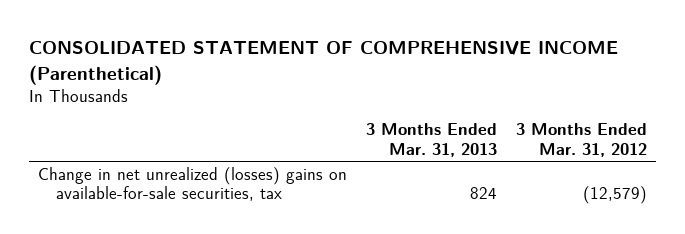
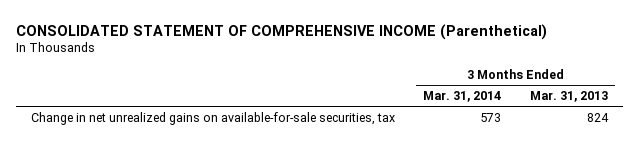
[515,123,647,157] 3 Months Ended Mar. 31, 2012 -> none
none -> [423,91,502,103] Mar. 31, 2014
[38,166,348,202] Change in net unrealized (losses) gains on available-for-sale securities, tax -> [30,111,395,125] Change in net unrealized gains on available-for-sale securities, tax

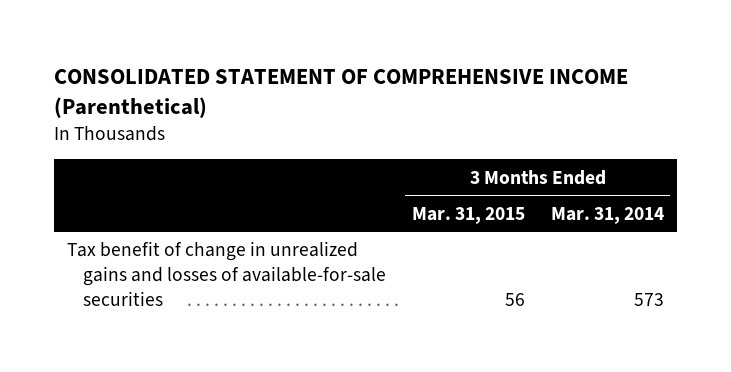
[530,91,609,103] Mar. 31, 2013 -> none
none -> [411,206,525,224] Mar. 31, 2015
[30,111,395,125] Change in net unrealized gains on available-for-sale securities, tax -> [66,241,386,306] Tax benefit of change in unrealized gains and losses of available-for-sale securities

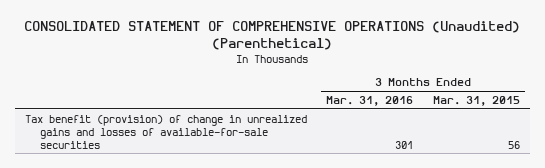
[53,68,628,118] CONSOLIDATED STATEMENT OF COMPREHENSIVE INCOME (Parenthetical) -> [24,21,521,51] CONSOLIDATED STATEMENT OF COMPREHENSIVE OPERATIONS (Unaudited) (Parenthetical)
[550,206,664,224] Mar. 31, 2014 -> none
none -> [326,96,414,107] Mar. 31, 2016
[66,241,386,306] Tax benefit of change in unrealized gains and losses of available-for-sale securities -> [24,115,307,149] Tax benefit (provision) of change in unrealized gains and losses of available-for-sale securities

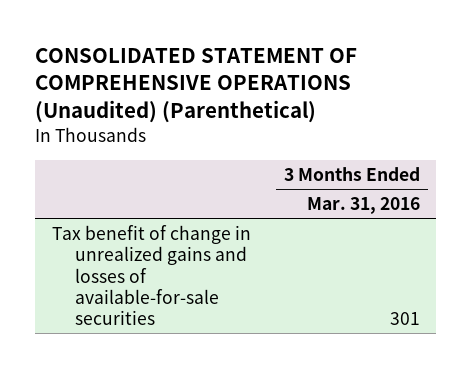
[433,96,521,107] Mar. 31, 2015 -> none
[24,115,307,149] Tax benefit (provision) of change in unrealized gains and losses of available-for-sale securities -> [51,225,251,325] Tax benefit of change in unrealized gains and losses of available-for-sale securities

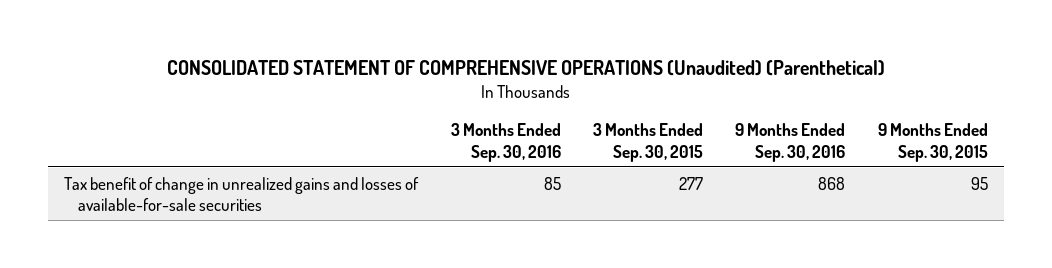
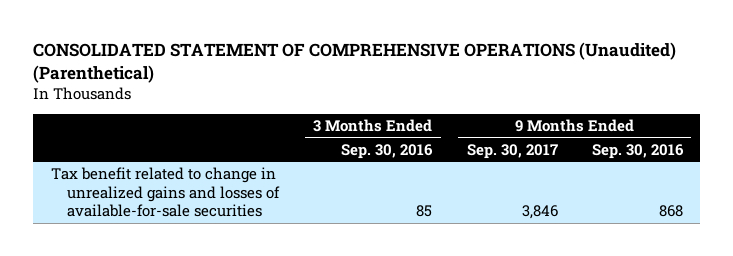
[592,123,703,162] 3 Months Ended Sep. 30, 2015 -> none
[877,123,988,162] 9 Months Ended Sep. 30, 2015 -> none
none -> [466,143,558,159] Sep. 30, 2017
[64,176,420,212] Tax benefit of change in unrealized gains and losses of available-for-sale securities -> [50,167,281,218] Tax benefit related to change in unrealized gains and losses of available-for-sale securities

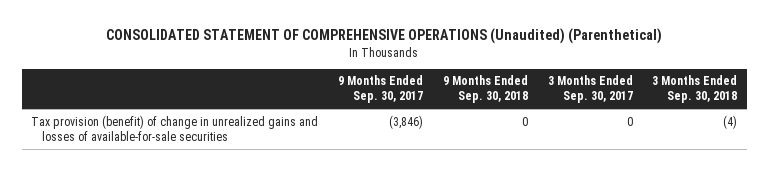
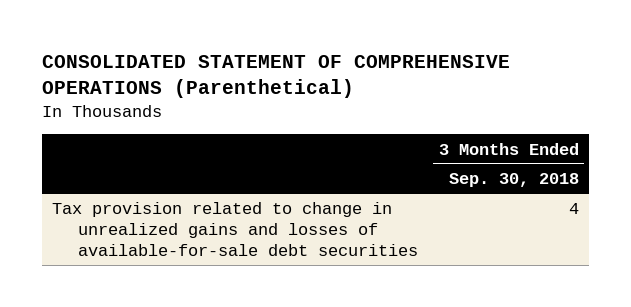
[106,28,663,45] CONSOLIDATED STATEMENT OF COMPREHENSIVE OPERATIONS (Unaudited) (Parenthetical) -> [41,54,510,99] CONSOLIDATED STATEMENT OF COMPREHENSIVE OPERATIONS (Parenthetical)
[338,75,424,104] 9 Months Ended Sep. 30, 2017 -> none
[442,75,528,104] 9 Months Ended Sep. 30, 2018 -> none
[547,75,633,104] 3 Months Ended Sep. 30, 2017 -> none
[31,114,319,141] Tax provision (benefit) of change in unrealized gains and losses of available-for-sale securities -> [52,202,418,256] Tax provision related to change in unrealized gains and losses of available-for-sale debt securities
[723,114,738,129] (4) -> [568,203,579,215] 4

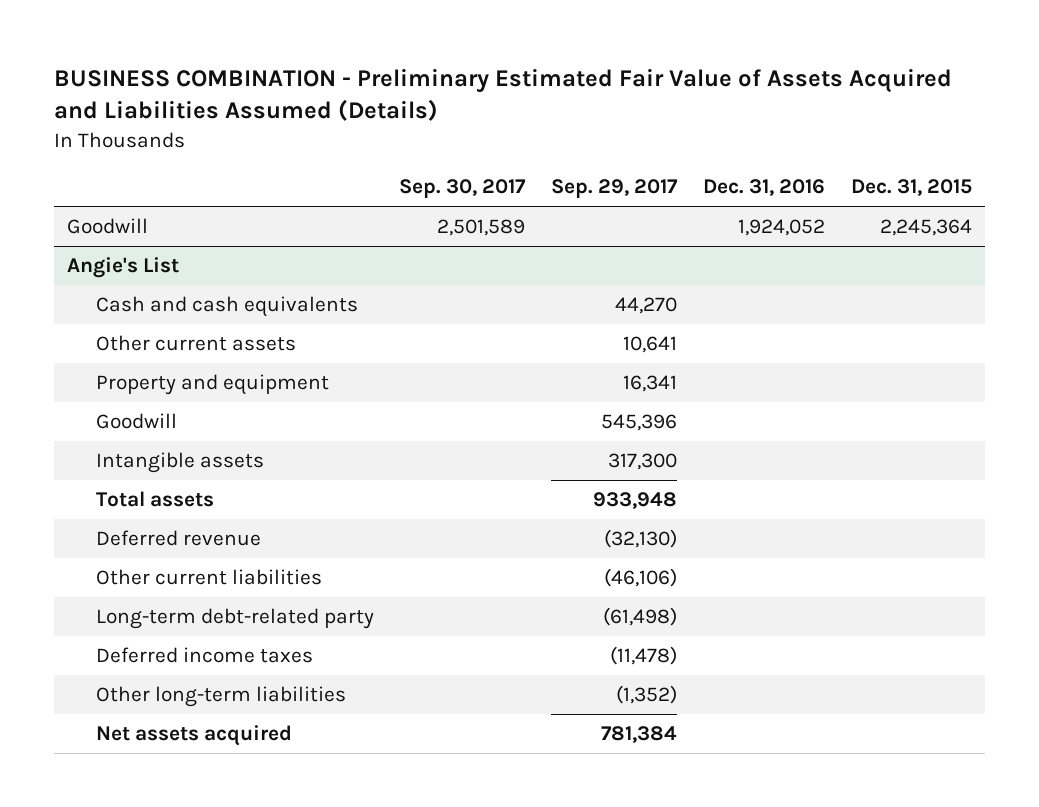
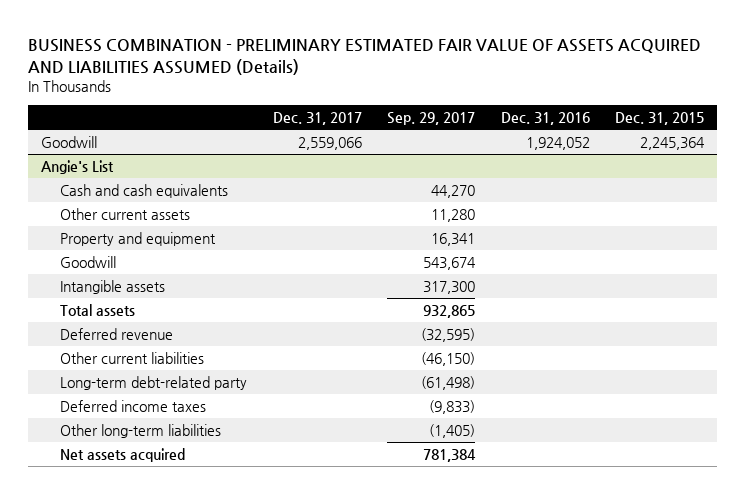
[53,68,952,122] BUSINESS COMBINATION - Preliminary Estimated Fair Value of Assets Acquired and Liabilities Assumed (Details) -> [28,39,702,76] BUSINESS COMBINATION - PRELIMINARY ESTIMATED FAIR VALUE OF ASSETS ACQUIRED AND LIABILITIES ASSUMED (Details)
[399,179,527,199] Sep. 30, 2017 -> none
none -> [272,112,362,126] Dec. 31, 2017
[623,335,678,353] 10,641 -> [431,208,476,222] 11,280
[601,413,678,431] 545,396 -> [423,256,477,270] 543,674
[593,491,678,509] 933,948 -> [423,304,476,318] 932,865
[604,528,678,548] (32,130) -> [421,327,476,342] (32,595)
[604,567,678,587] (46,106) -> [421,351,476,366] (46,150)
[610,645,678,665] (11,478) -> [429,399,476,414] (9,833)
[616,684,678,704] (1,352) -> [429,423,476,438] (1,405)

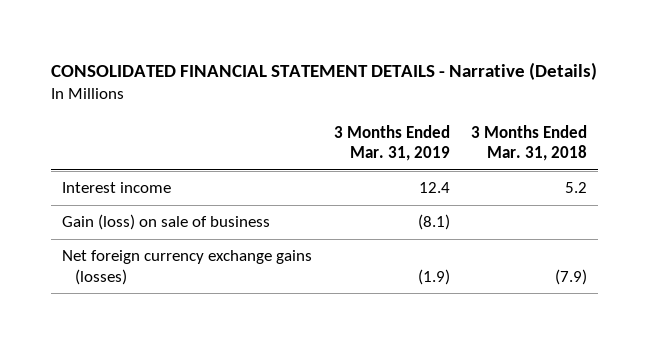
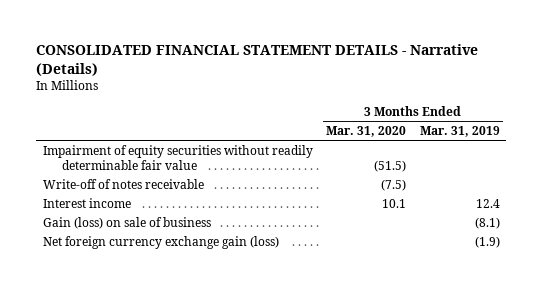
[471,124,588,162] 3 Months Ended Mar. 31, 2018 -> none
none -> [326,126,407,138] Mar. 31, 2020
none -> [42,144,313,171] Impairment of equity securities without readily determinable fair value
none -> [42,178,204,189] Write-off of notes receivable
[61,250,312,285] Net foreign currency exchange gains (losses) -> [42,235,279,249] Net foreign currency exchange gain (loss)

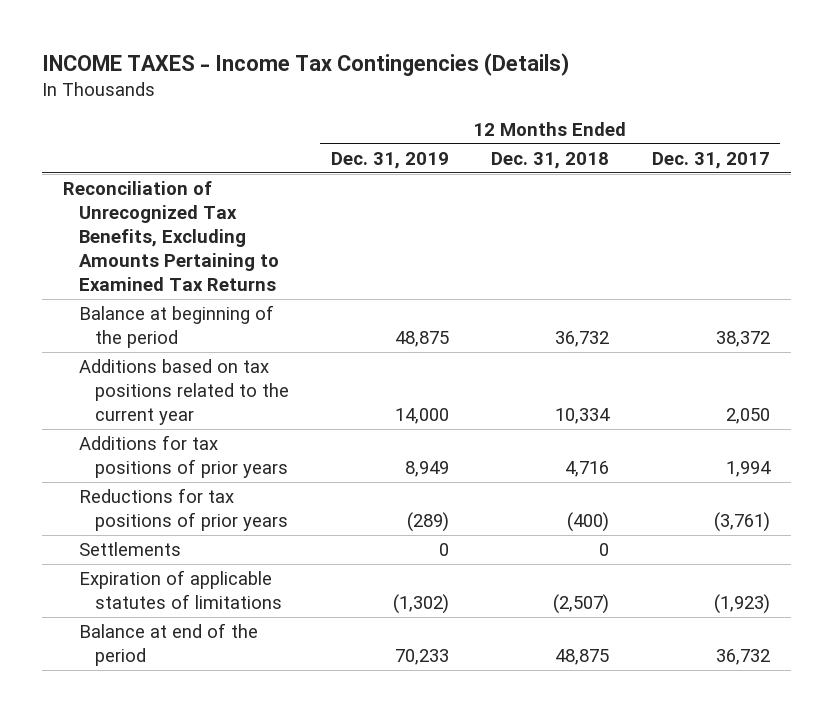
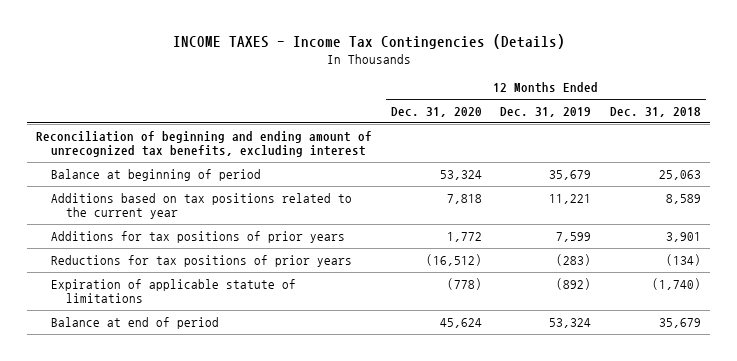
[651,151,770,169] Dec. 31, 2017 -> none
none -> [390,107,482,118] Dec. 31, 2020
[79,542,182,557] Settlements -> none
[63,181,280,292] Reconciliation of Unrecognized Tax Benefits, Excluding Amounts Pertaining to Examined Tax Returns -> [36,130,373,158] Reconciliation of beginning and ending amount of unrecognized tax benefits, excluding interest
[79,305,275,349] Balance at beginning of the period -> [51,168,262,181] Balance at beginning of period
[395,331,450,348] 48,875 -> [549,169,592,180] 35,679
[555,331,610,348] 36,732 -> [659,169,702,180] 25,063
[395,408,450,425] 14,000 -> [549,193,592,204] 11,221
[555,408,611,425] 10,334 -> [666,193,702,204] 8,589
[405,461,450,478] 8,949 -> [556,231,592,242] 7,599
[565,461,610,478] 4,716 -> [666,231,702,242] 3,901
[407,512,450,533] (289) -> [556,253,592,266] (283)
[567,512,610,533] (400) -> [666,253,702,266] (134)
[79,570,282,610] Expiration of applicable statutes of limitations -> [51,278,297,304] Expiration of applicable statute of limitations
[393,594,450,615] (1,302) -> [556,277,592,290] (892)
[553,594,610,615] (2,507) -> [652,277,702,290] (1,740)
[79,623,259,667] Balance at end of the period -> [51,316,220,329] Balance at end of period
[395,649,450,666] 70,233 -> [549,317,592,328] 53,324
[555,649,610,666] 48,875 -> [659,317,702,328] 35,679

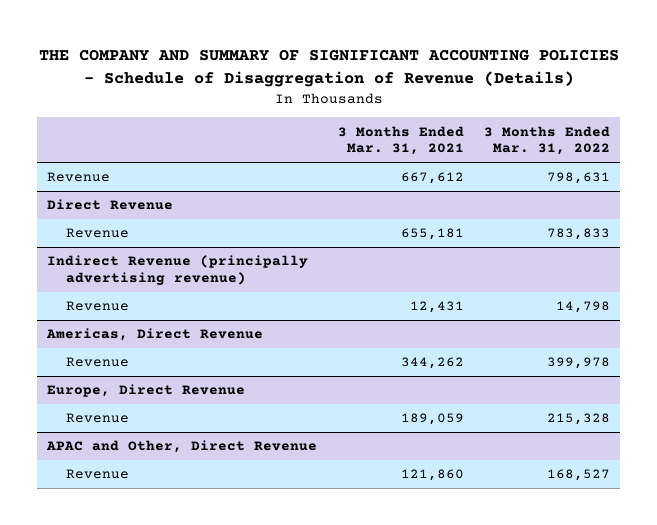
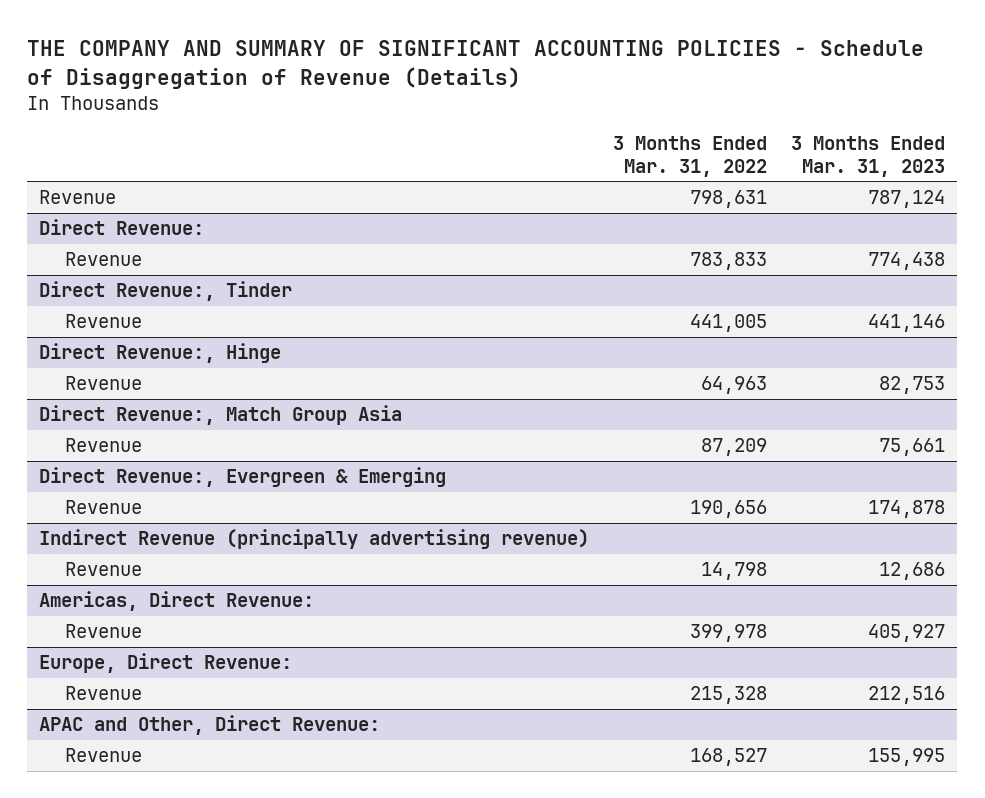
[337,125,464,156] 3 Months Ended Mar. 31, 2021 -> none
none -> [791,136,946,177] 3 Months Ended Mar. 31, 2023
[47,199,174,211] Direct Revenue -> [39,219,205,236] Direct Revenue:
none -> [39,281,293,302] Direct Revenue:, Tinder
none -> [64,314,142,329] Revenue
none -> [39,343,282,364] Direct Revenue:, Hinge
none -> [64,376,142,391] Revenue
none -> [39,405,403,426] Direct Revenue:, Match Group Asia
none -> [64,438,142,453] Revenue
none -> [39,467,447,488] Direct Revenue:, Evergreen & Emerging
none -> [64,500,142,515] Revenue
[46,328,264,342] Americas, Direct Revenue -> [39,591,315,612] Americas, Direct Revenue:
[47,384,246,398] Europe, Direct Revenue -> [39,653,293,674] Europe, Direct Revenue:
[46,440,318,454] APAC and Other, Direct Revenue -> [39,715,381,736] APAC and Other, Direct Revenue:

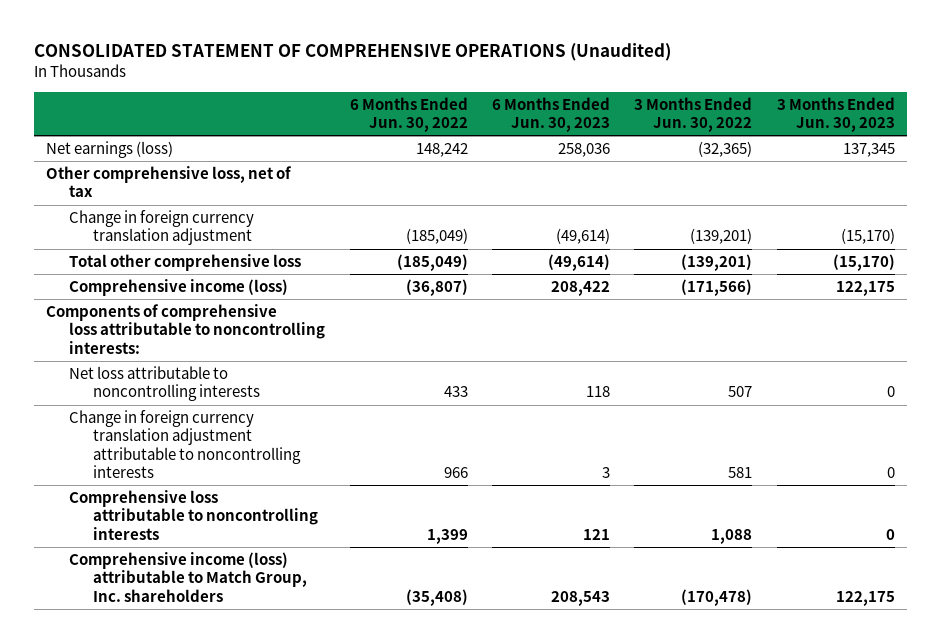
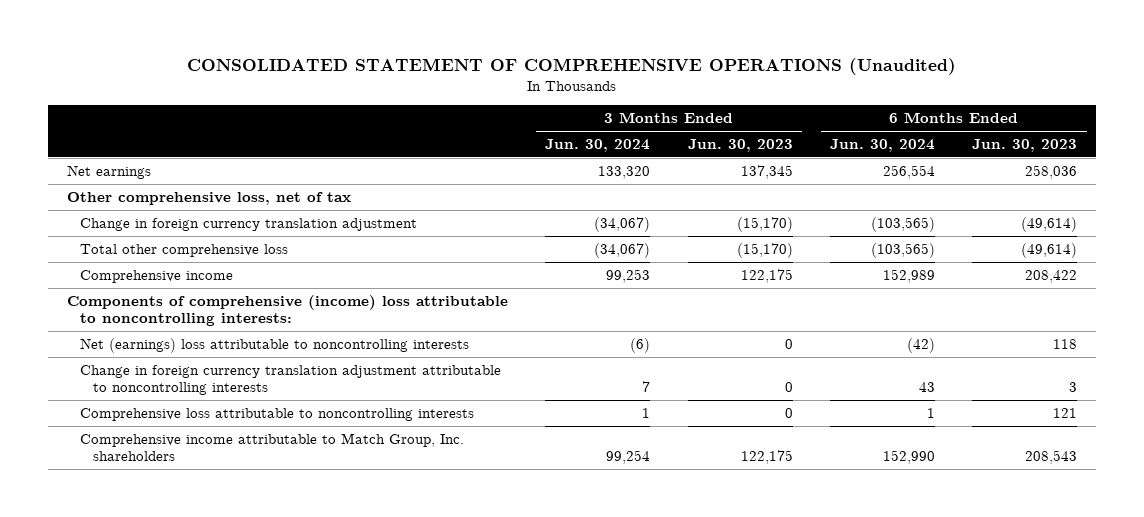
[349,96,468,133] 6 Months Ended Jun. 30, 2022 -> none
[634,96,753,133] 3 Months Ended Jun. 30, 2022 -> none
none -> [545,138,651,152] Jun. 30, 2024
none -> [829,138,935,152] Jun. 30, 2024
[45,141,173,159] Net earnings (loss) -> [67,164,152,179] Net earnings
[69,279,289,297] Comprehensive income (loss) -> [79,269,233,283] Comprehensive income
[45,304,326,354] Components of comprehensive loss attributable to noncontrolling interests: -> [67,294,509,326] Components of comprehensive (income) loss attributable to noncontrolling interests:
[69,366,261,402] Net loss attributable to noncontrolling interests -> [79,337,469,353] Net (earnings) loss attributable to noncontrolling interests
[69,552,308,602] Comprehensive income (loss) attributable to Match Group, Inc. shareholders -> [79,432,464,461] Comprehensive income attributable to Match Group, Inc. shareholders

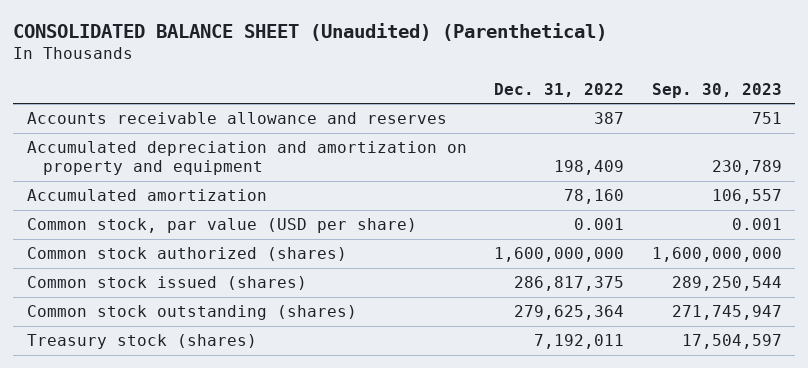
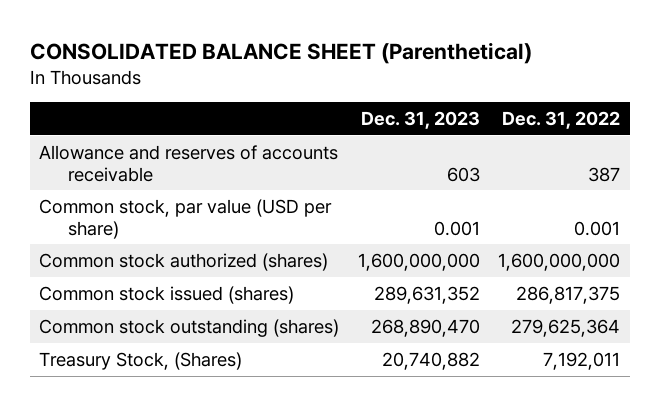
[12,22,607,41] CONSOLIDATED BALANCE SHEET (Unaudited) (Parenthetical) -> [29,41,532,64] CONSOLIDATED BALANCE SHEET (Parenthetical)
[651,82,782,98] Sep. 30, 2023 -> none
none -> [360,111,480,130] Dec. 31, 2023
[26,141,467,176] Accumulated depreciation and amortization on property and equipment -> none
[26,189,267,202] Accumulated amortization -> none
[26,112,447,125] Accounts receivable allowance and reserves -> [39,144,339,182] Allowance and reserves of accounts receivable
[26,334,257,350] Treasury stock (shares) -> [39,351,243,370] Treasury Stock, (Shares)

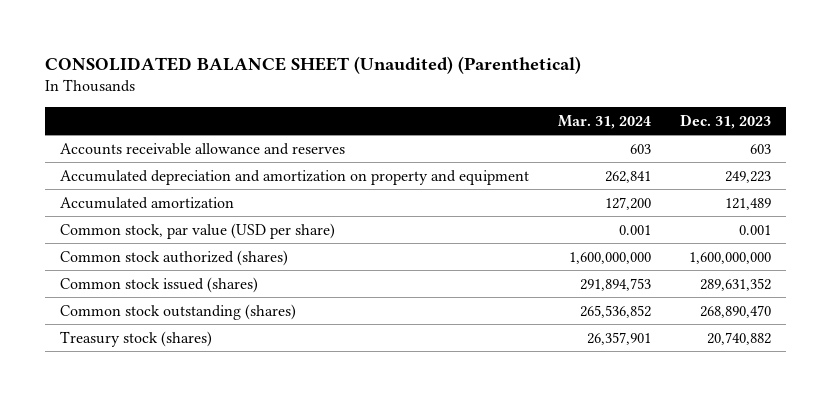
[29,41,532,64] CONSOLIDATED BALANCE SHEET (Parenthetical) -> [44,55,581,74] CONSOLIDATED BALANCE SHEET (Unaudited) (Parenthetical)
[502,111,621,130] Dec. 31, 2022 -> none
none -> [557,115,651,130] Mar. 31, 2024
[39,144,339,182] Allowance and reserves of accounts receivable -> [59,142,345,155] Accounts receivable allowance and reserves
none -> [59,169,529,185] Accumulated depreciation and amortization on property and equipment
none -> [59,196,234,209] Accumulated amortization
[39,351,243,370] Treasury Stock, (Shares) -> [59,330,212,347] Treasury stock (shares)

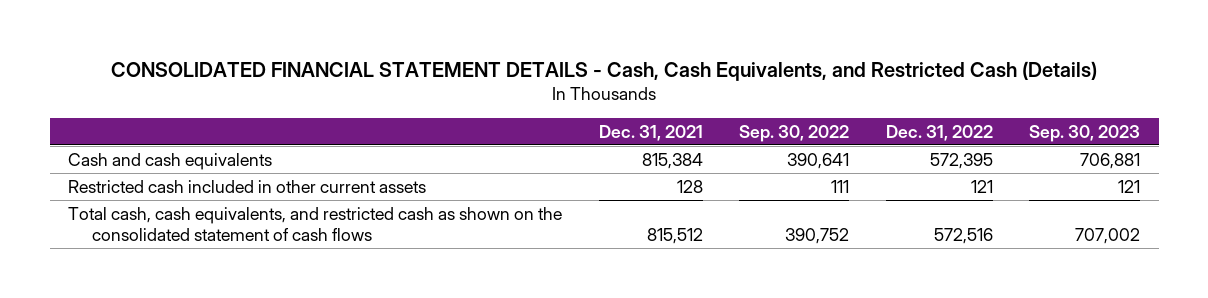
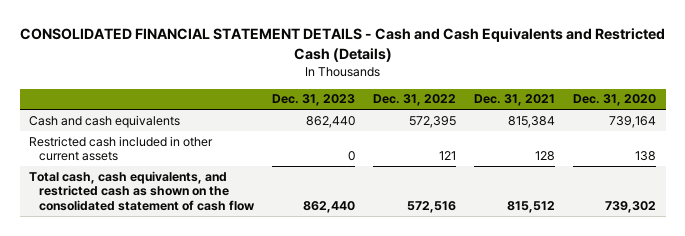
[111,60,1098,81] CONSOLIDATED FINANCIAL STATEMENT DETAILS - Cash, Cash Equivalents, and Restricted Cash (Details) -> [19,28,665,62] CONSOLIDATED FINANCIAL STATEMENT DETAILS - Cash and Cash Equivalents and Restricted Cash (Details)
[739,124,850,142] Sep. 30, 2022 -> none
[1029,124,1141,142] Sep. 30, 2023 -> none
none -> [272,94,356,107] Dec. 31, 2023
none -> [573,94,657,107] Dec. 31, 2020
[67,206,562,241] Total cash, cash equivalents, and restricted cash as shown on the consolidated statement of cash flows -> [28,170,255,211] Total cash, cash equivalents, and restricted cash as shown on the consolidated statement of cash flow

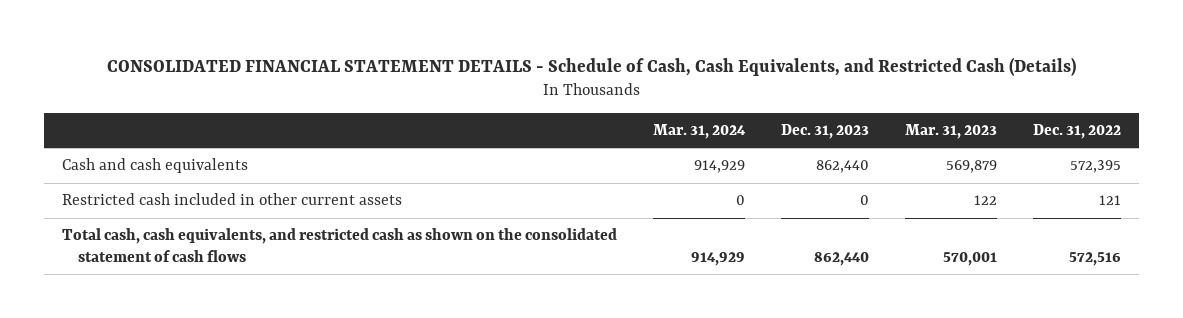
[19,28,665,62] CONSOLIDATED FINANCIAL STATEMENT DETAILS - Cash and Cash Equivalents and Restricted Cash (Details) -> [106,56,1076,76] CONSOLIDATED FINANCIAL STATEMENT DETAILS - Schedule of Cash, Cash Equivalents, and Restricted Cash (Details)
[474,94,556,107] Dec. 31, 2021 -> none
[573,94,657,107] Dec. 31, 2020 -> none
none -> [653,123,747,139] Mar. 31, 2024
none -> [904,123,997,139] Mar. 31, 2023
[28,170,255,211] Total cash, cash equivalents, and restricted cash as shown on the consolidated statement of cash flow -> [62,228,618,262] Total cash, cash equivalents, and restricted cash as shown on the consolidated statement of cash flows

